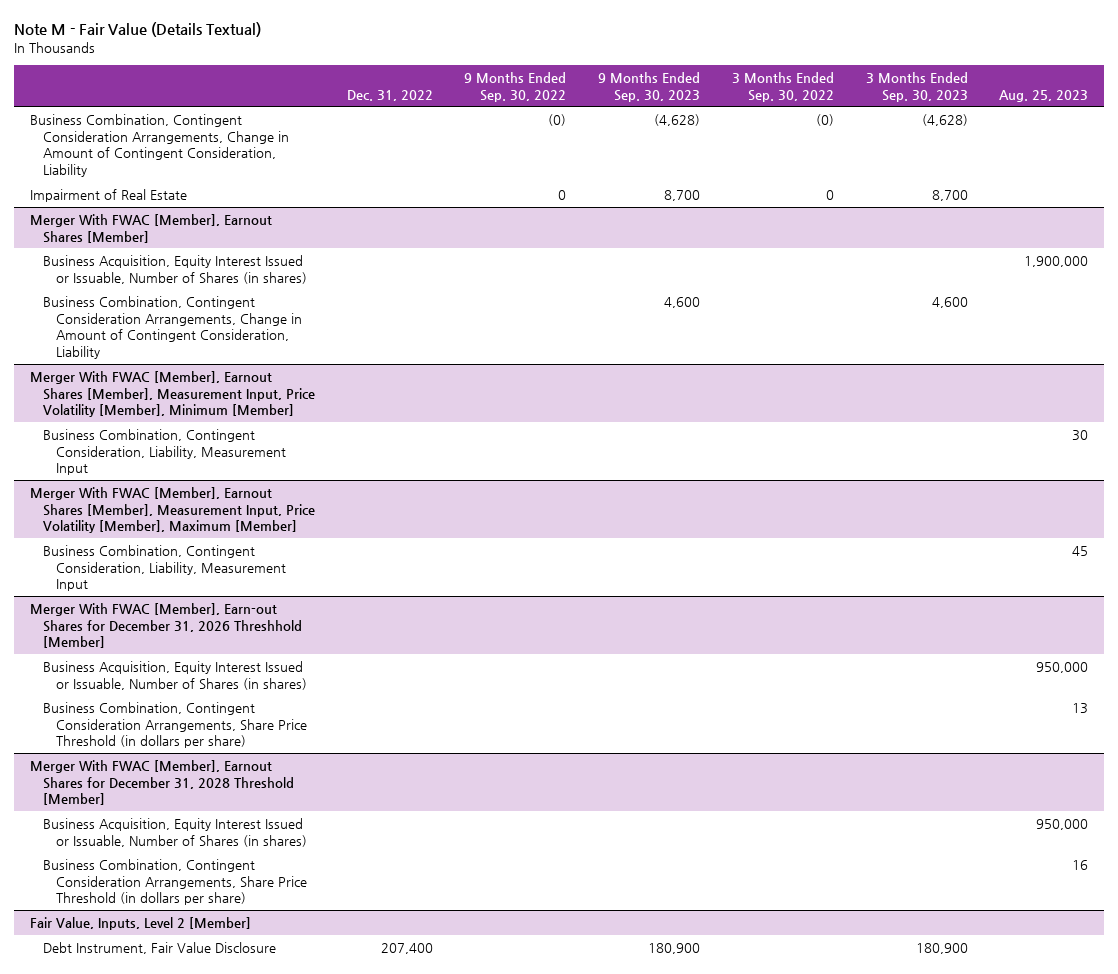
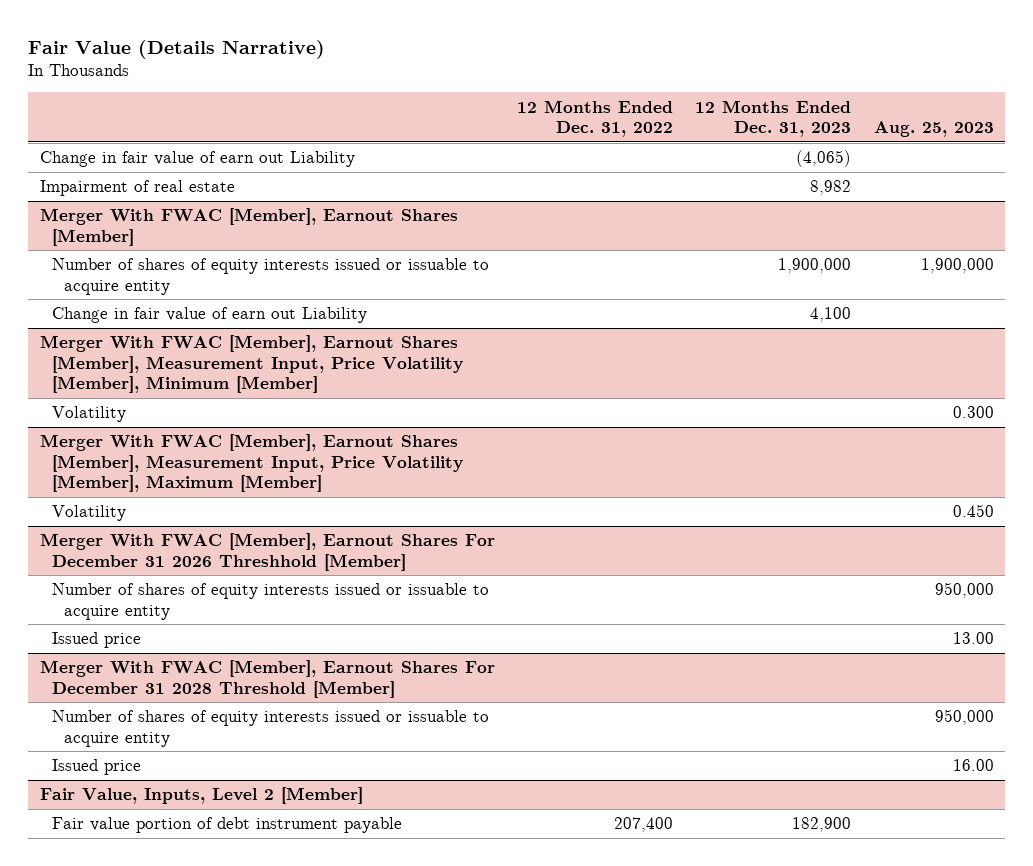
[13,22,261,38] Note M - Fair Value (Details Textual) -> [28,39,326,59] Fair Value (Details Narrative)
[346,89,433,101] Dec. 31, 2022 -> none
[464,72,567,102] 9 Months Ended Sep. 30, 2022 -> none
[598,72,701,102] 9 Months Ended Sep. 30, 2023 -> none
[731,72,834,102] 3 Months Ended Sep. 30, 2022 -> none
[865,72,968,102] 3 Months Ended Sep. 30, 2023 -> none
none -> [516,99,673,137] 12 Months Ended Dec. 31, 2022
none -> [695,99,852,137] 12 Months Ended Dec. 31, 2023
[29,114,289,177] Business Combination, Contingent Consideration Arrangements, Change in Amount of Contingent Consideration, Liability -> [39,151,355,168] Change in fair value of earn out Liability
[29,189,187,203] Impairment of Real Estate -> [39,180,235,197] Impairment of real estate
[42,255,308,284] Business Acquisition, Equity Interest Issued or Issuable, Number of Shares (in shares) -> [51,258,489,295] Number of shares of equity interests issued or issuable to acquire entity
[42,296,303,359] Business Combination, Contingent Consideration Arrangements, Change in Amount of Contingent Consideration, Liability -> [51,307,367,324] Change in fair value of earn out Liability
[42,429,287,476] Business Combination, Contingent Consideration, Liability, Measurement Input -> none
none -> [51,406,126,423] Volatility
[42,545,287,592] Business Combination, Contingent Consideration, Liability, Measurement Input -> none
[42,702,308,749] Business Combination, Contingent Consideration Arrangements, Share Price Threshold (in dollars per share) -> none
[42,859,308,906] Business Combination, Contingent Consideration Arrangements, Share Price Threshold (in dollars per share) -> none
none -> [51,505,126,522] Volatility
[29,603,302,649] Merger With FWAC [Member], Earn-out Shares for December 31, 2026 Threshhold [Member] -> [39,533,495,571] Merger With FWAC [Member], Earnout Shares For December 31 2026 Threshhold [Member]
[42,661,308,690] Business Acquisition, Equity Interest Issued or Issuable, Number of Shares (in shares) -> [51,583,489,620] Number of shares of equity interests issued or issuable to acquire entity
none -> [51,632,141,649] Issued price
[29,760,294,806] Merger With FWAC [Member], Earnout Shares for December 31, 2028 Threshold [Member] -> [39,660,495,698] Merger With FWAC [Member], Earnout Shares For December 31 2028 Threshold [Member]
[42,818,308,847] Business Acquisition, Equity Interest Issued or Issuable, Number of Shares (in shares) -> [51,710,489,747] Number of shares of equity interests issued or issuable to acquire entity
none -> [51,759,141,776] Issued price
[42,942,276,955] Debt Instrument, Fair Value Disclosure -> [51,817,402,834] Fair value portion of debt instrument payable

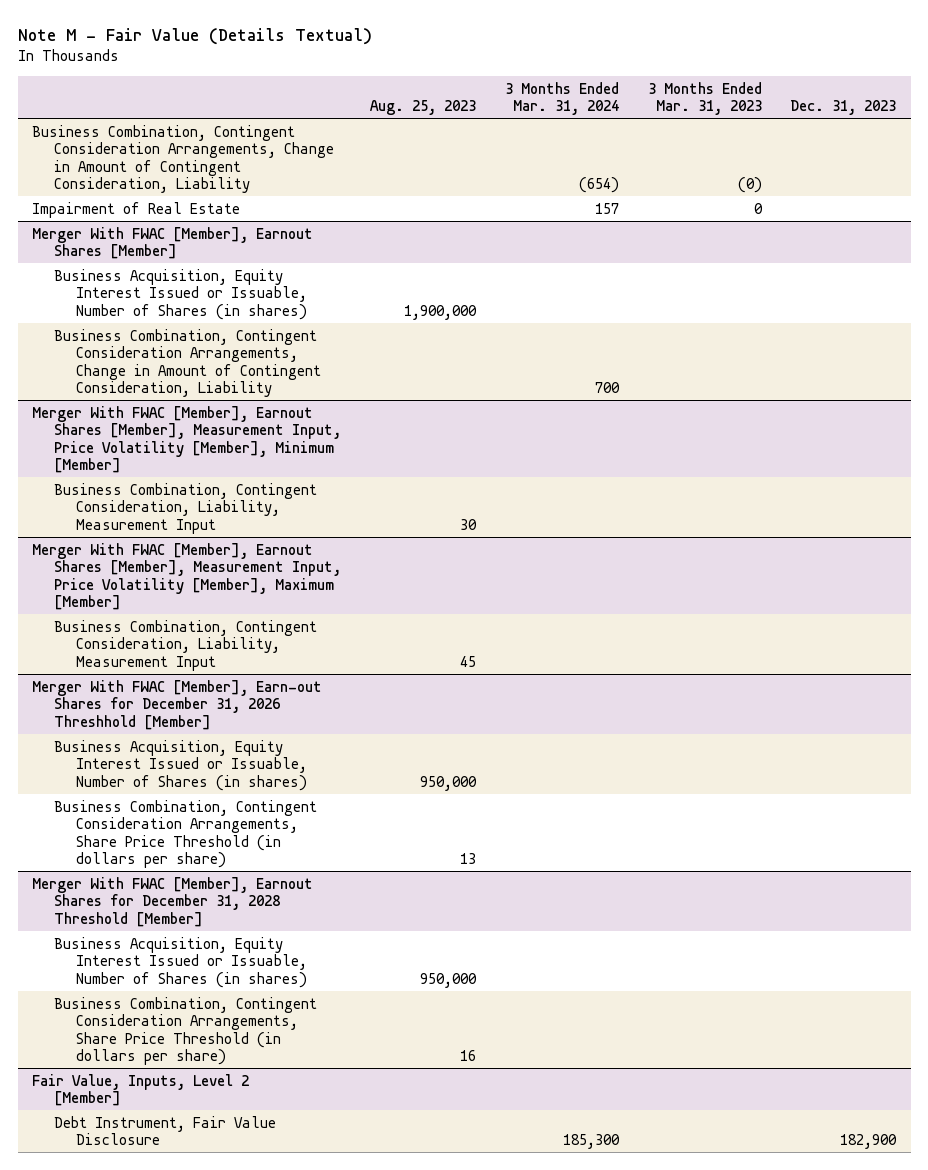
[28,39,326,59] Fair Value (Details Narrative) -> [17,28,372,46] Note M - Fair Value (Details Textual)
[516,99,673,137] 12 Months Ended Dec. 31, 2022 -> none
[695,99,852,137] 12 Months Ended Dec. 31, 2023 -> none
none -> [504,81,619,116] 3 Months Ended Mar. 31, 2024
none -> [647,81,762,116] 3 Months Ended Mar. 31, 2023
none -> [790,100,897,116] Dec. 31, 2023
[39,151,355,168] Change in fair value of earn out Liability -> [32,124,335,194] Business Combination, Contingent Consideration Arrangements, Change in Amount of Contingent Consideration, Liability
[39,180,235,197] Impairment of real estate -> [32,201,241,218] Impairment of Real Estate
[51,258,489,295] Number of shares of equity interests issued or issuable to acquire entity -> [54,268,308,320] Business Acquisition, Equity Interest Issued or Issuable, Number of Shares (in shares)
[51,307,367,324] Change in fair value of earn out Liability -> [54,328,322,398] Business Combination, Contingent Consideration Arrangements, Change in Amount of Contingent Consideration, Liability
[51,406,126,423] Volatility -> none
none -> [54,482,318,534] Business Combination, Contingent Consideration, Liability, Measurement Input
[51,505,126,522] Volatility -> none
[51,632,141,649] Issued price -> none
[51,759,141,776] Issued price -> none
none -> [54,619,318,671] Business Combination, Contingent Consideration, Liability, Measurement Input
[39,533,495,571] Merger With FWAC [Member], Earnout Shares For December 31 2026 Threshhold [Member] -> [32,679,323,730] Merger With FWAC [Member], Earn-out Shares for December 31, 2026 Threshhold [Member]
[51,583,489,620] Number of shares of equity interests issued or issuable to acquire entity -> [54,739,308,791] Business Acquisition, Equity Interest Issued or Issuable, Number of Shares (in shares)
none -> [54,799,318,869] Business Combination, Contingent Consideration Arrangements, Share Price Threshold (in dollars per share)
[39,660,495,698] Merger With FWAC [Member], Earnout Shares For December 31 2028 Threshold [Member] -> [32,876,314,927] Merger With FWAC [Member], Earnout Shares for December 31, 2028 Threshold [Member]
[51,710,489,747] Number of shares of equity interests issued or issuable to acquire entity -> [54,936,308,988] Business Acquisition, Equity Interest Issued or Issuable, Number of Shares (in shares)
none -> [54,996,318,1066] Business Combination, Contingent Consideration Arrangements, Share Price Threshold (in dollars per share)
[51,817,402,834] Fair value portion of debt instrument payable -> [54,1115,277,1146] Debt Instrument, Fair Value Disclosure

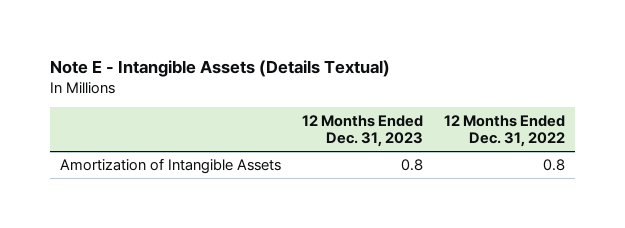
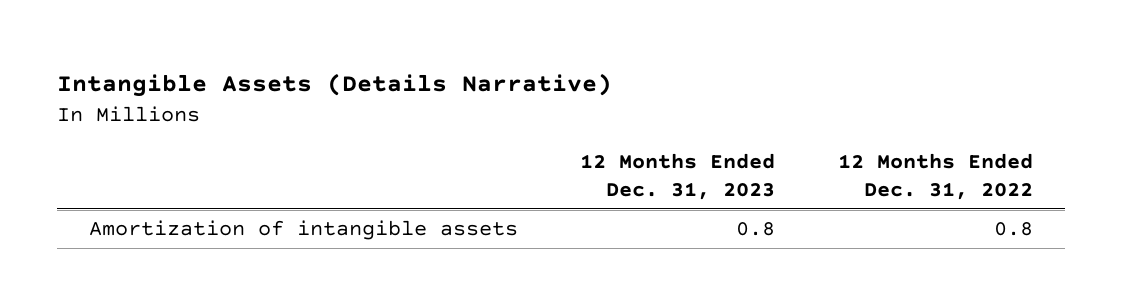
[49,59,390,77] Note E - Intangible Assets (Details Textual) -> [57,73,613,98] Intangible Assets (Details Narrative)
[60,158,282,175] Amortization of Intangible Assets -> [88,220,518,241] Amortization of intangible assets

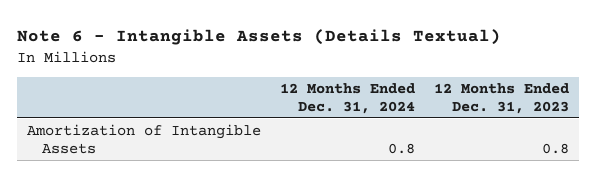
[57,73,613,98] Intangible Assets (Details Narrative) -> [17,28,502,45] Note 6 - Intangible Assets (Details Textual)
[838,152,1034,201] 12 Months Ended Dec. 31, 2022 -> none
none -> [279,82,415,114] 12 Months Ended Dec. 31, 2024
[88,220,518,241] Amortization of intangible assets -> [26,123,261,155] Amortization of Intangible Assets

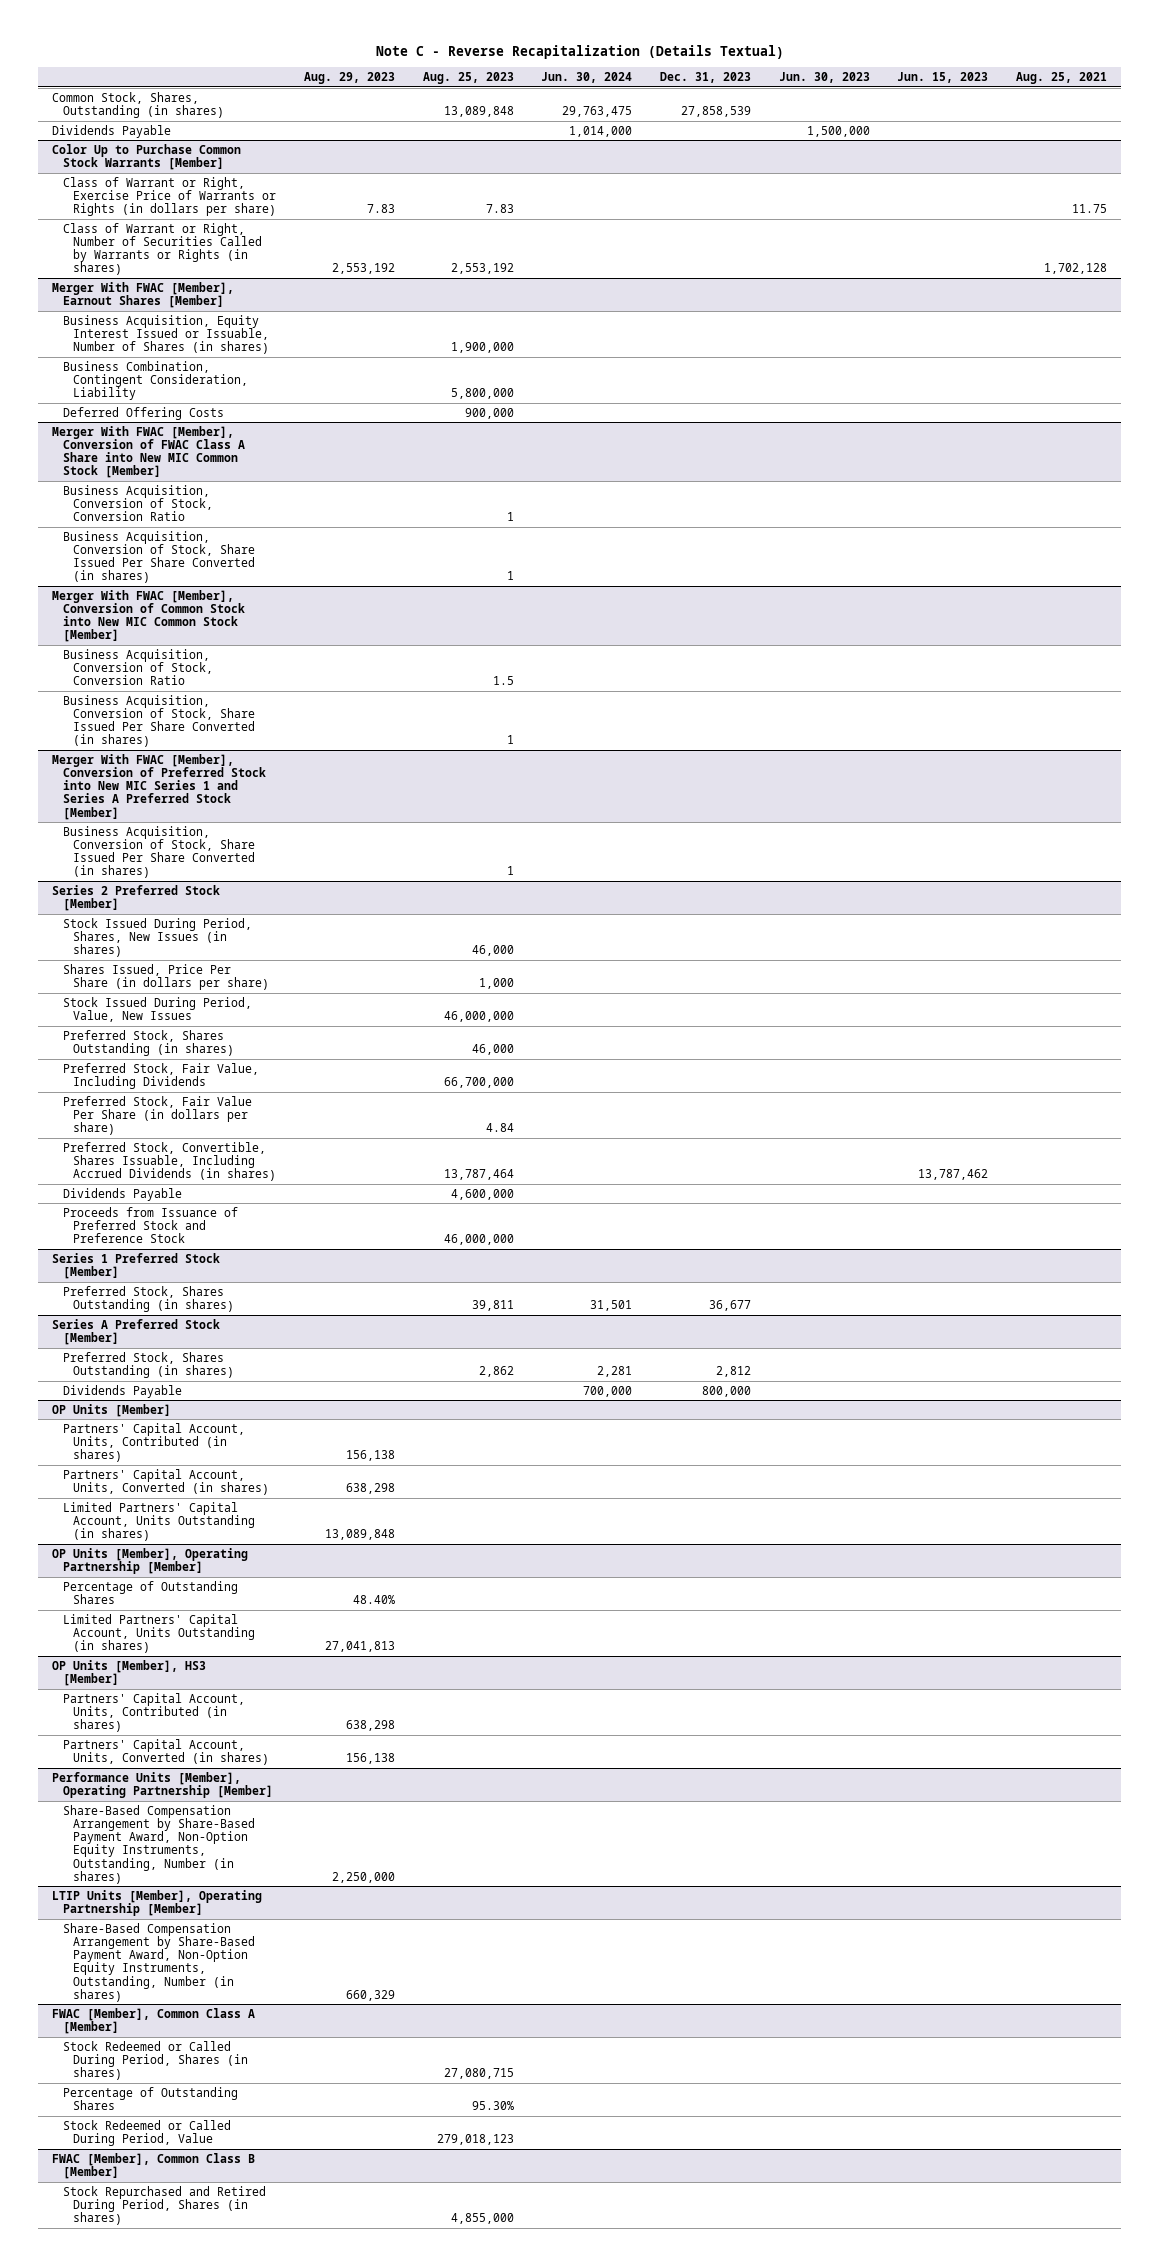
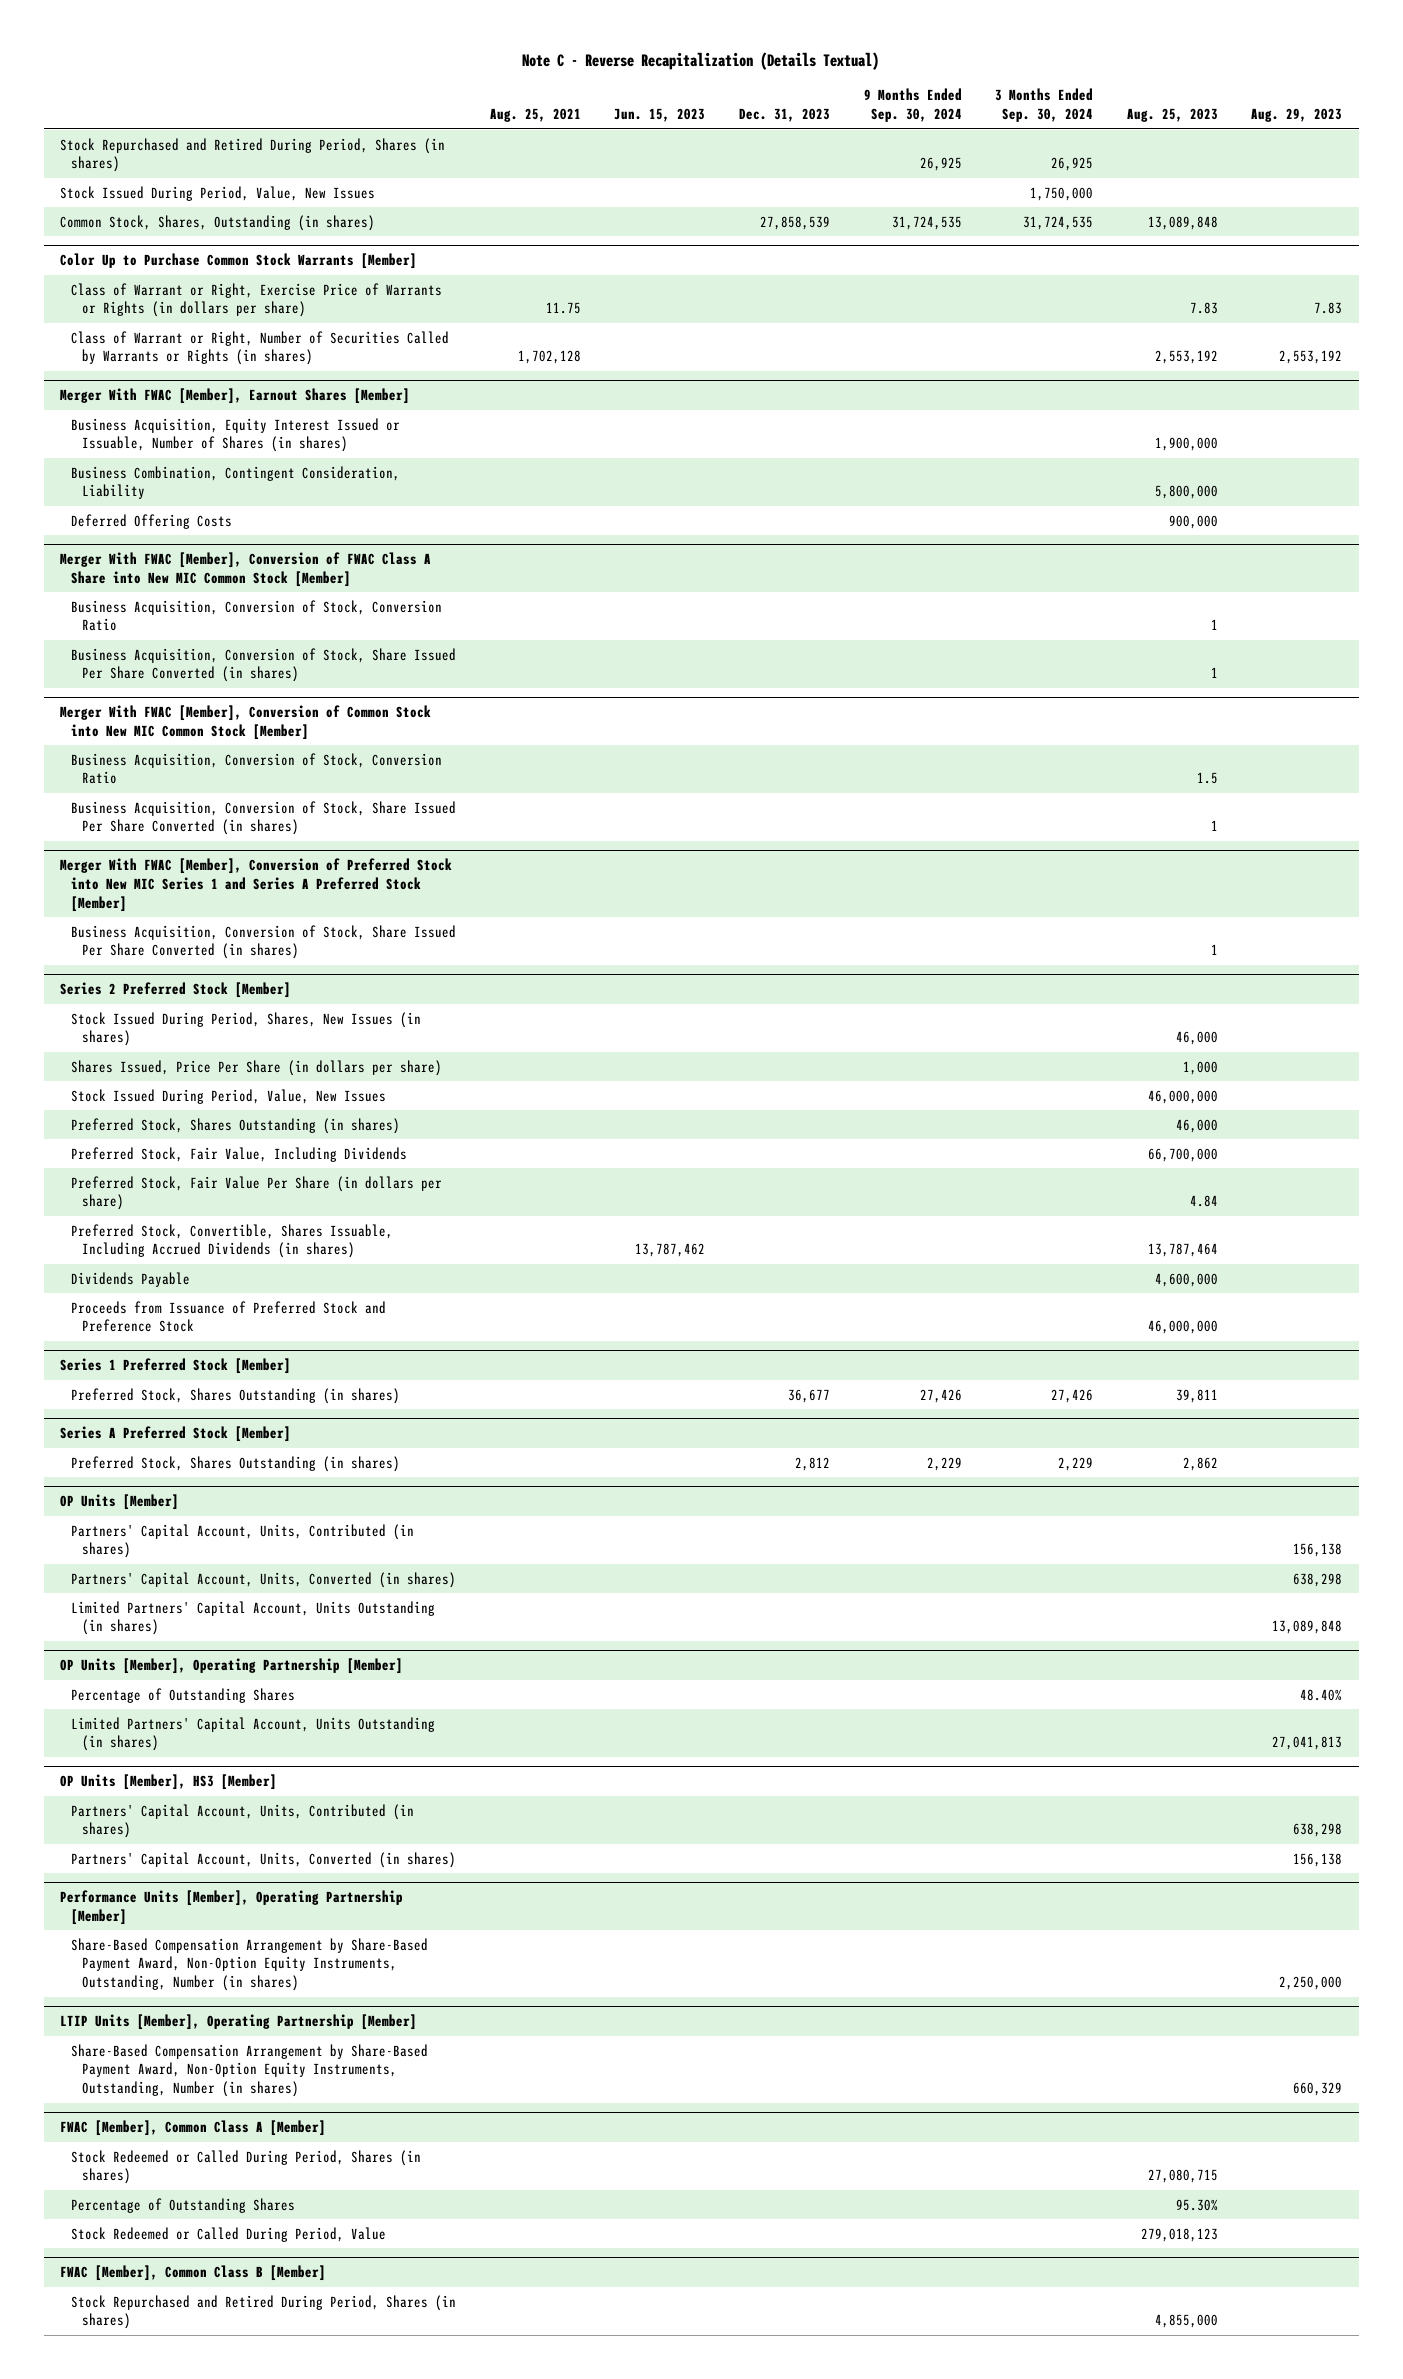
[541,72,633,84] Jun. 30, 2024 -> none
[778,72,870,84] Jun. 30, 2023 -> none
none -> [863,88,962,123] 9 Months Ended Sep. 30, 2024
none -> [995,88,1094,123] 3 Months Ended Sep. 30, 2024
none -> [60,137,446,173] Stock Repurchased and Retired During Period, Shares (in shares)
none -> [60,185,376,201] Stock Issued During Period, Value, New Issues
[52,124,172,138] Dividends Payable -> none
[62,1384,182,1398] Dividends Payable -> none

